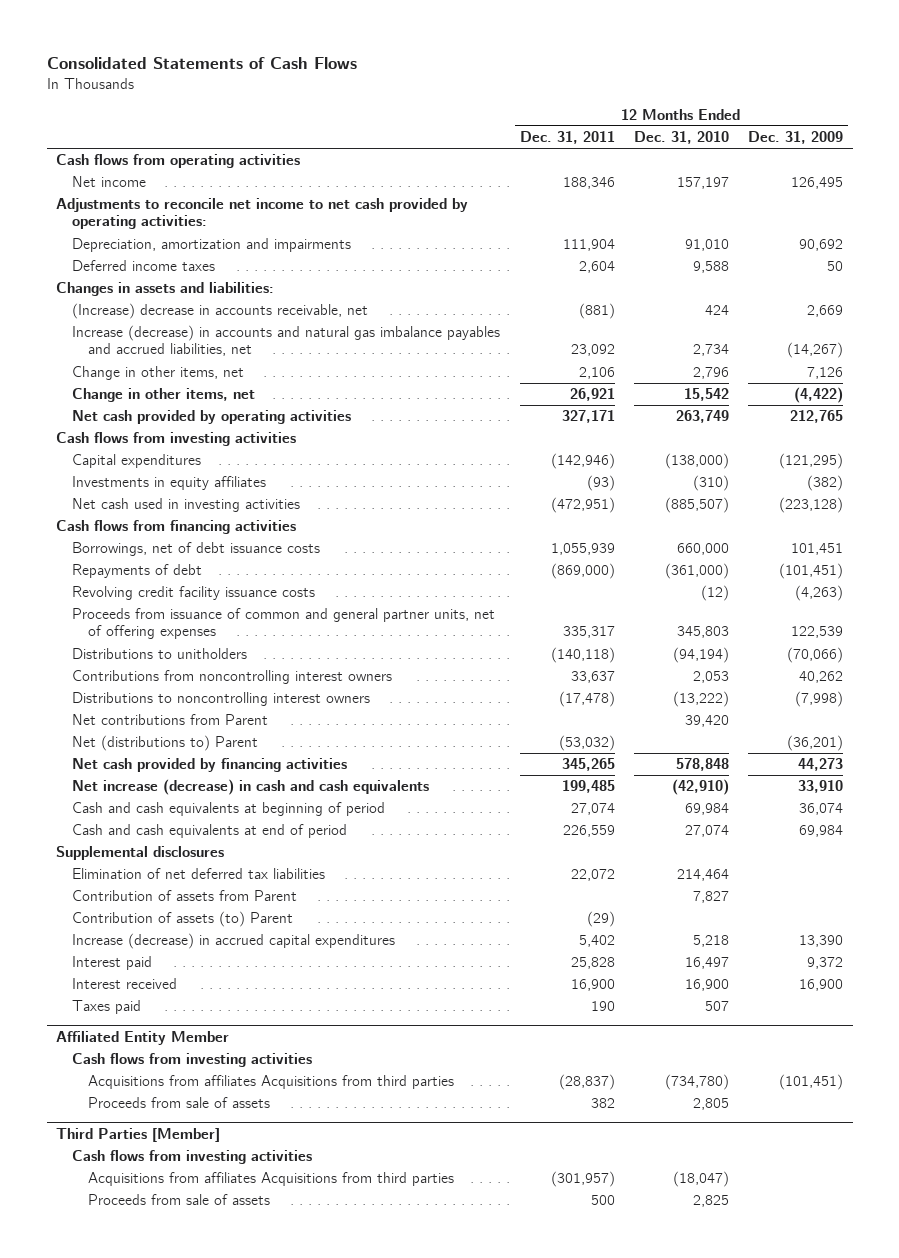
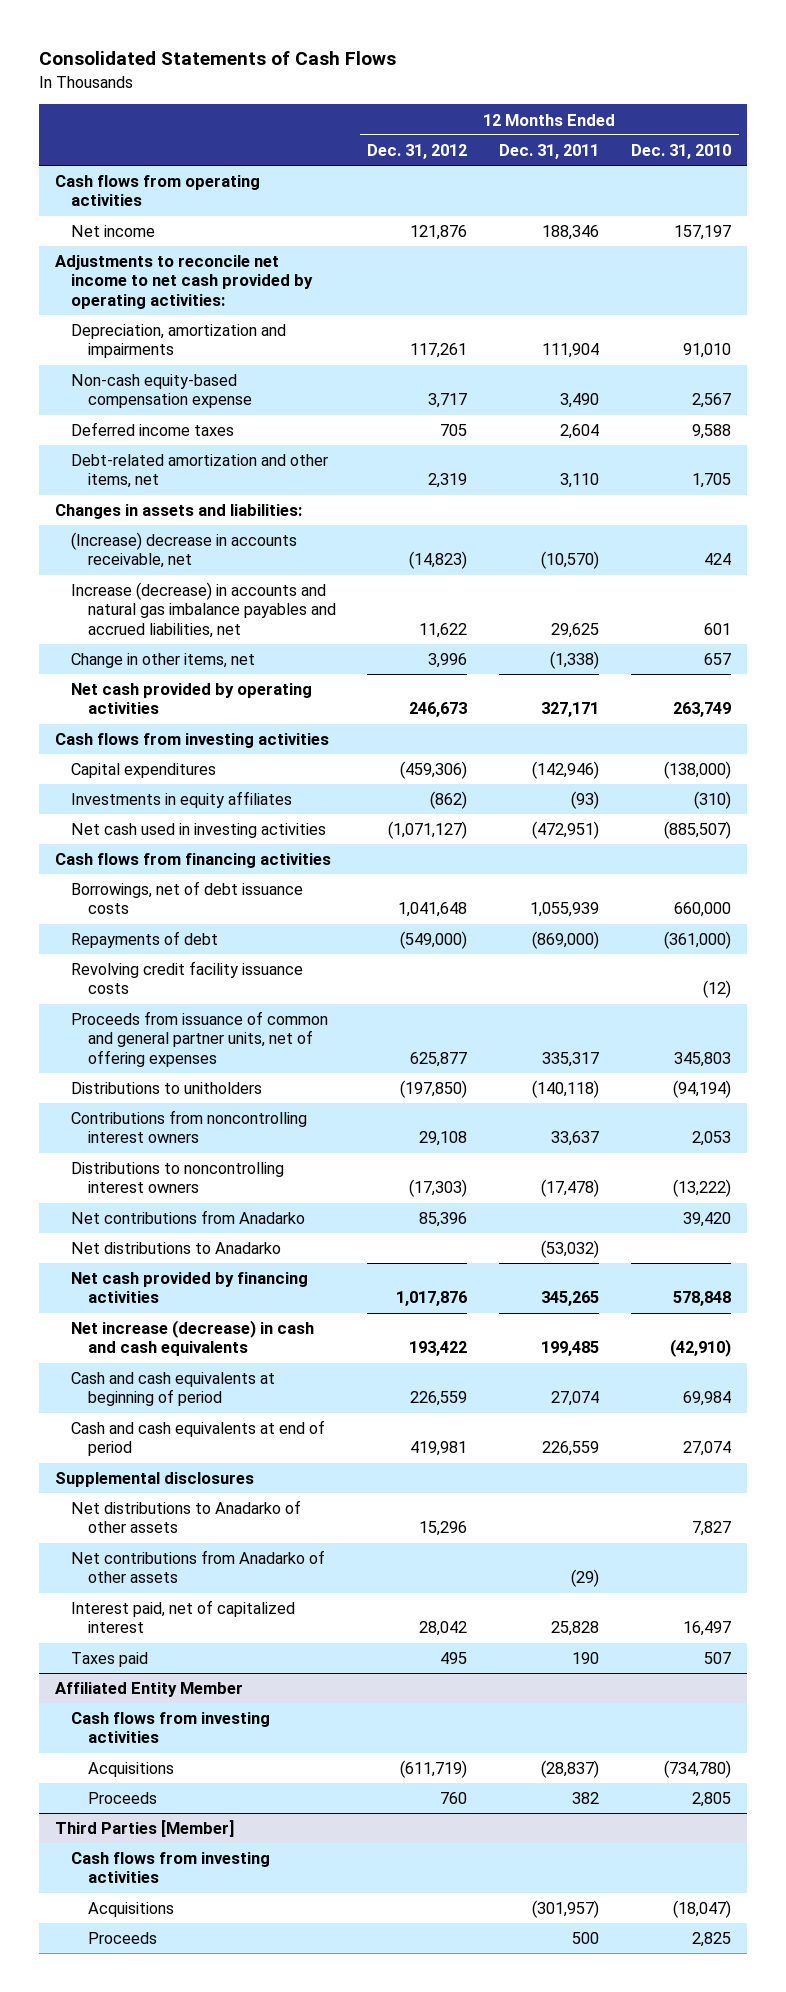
[748,130,844,144] Dec. 31, 2009 -> none
none -> [367,143,468,159] Dec. 31, 2012
none -> [71,374,252,409] Non-cash equity-based compensation expense
none -> [71,454,329,489] Debt-related amortization and other items, net
[72,388,256,403] Change in other items, net -> none
[578,303,615,320] (881) -> [541,551,600,570] (10,570)
[570,344,615,357] 23,092 -> [551,622,600,638] 29,625
[692,344,729,357] 2,734 -> [703,622,731,635] 601
[578,367,615,380] 2,106 -> [550,651,600,670] (1,338)
[692,367,729,380] 2,796 -> [703,653,731,666] 657
[72,714,269,726] Net contributions from Parent -> [71,1210,306,1225] Net contributions from Anadarko
[72,735,259,752] Net (distributions to) Parent -> [71,1242,282,1255] Net distributions to Anadarko
[72,868,326,880] Elimination of net deferred tax liabilities -> none
[72,933,396,950] Increase (decrease) in accrued capital expenditures -> none
[72,978,178,990] Interest received -> none
[72,890,298,902] Contribution of assets from Parent -> [71,1500,302,1534] Net distributions to Anadarko of other assets
[72,911,294,928] Contribution of assets (to) Parent -> [71,1550,326,1584] Net contributions from Anadarko of other assets
[72,956,153,971] Interest paid -> [71,1600,296,1634] Interest paid, net of capitalized interest
[88,1075,455,1090] Acquisitions from affiliates Acquisitions from third parties -> [87,1762,174,1778] Acquisitions
[88,1097,271,1109] Proceeds from sale of assets -> [87,1792,157,1805] Proceeds
[88,1172,455,1187] Acquisitions from affiliates Acquisitions from third parties -> [87,1902,174,1918] Acquisitions
[88,1194,271,1206] Proceeds from sale of assets -> [87,1932,157,1945] Proceeds

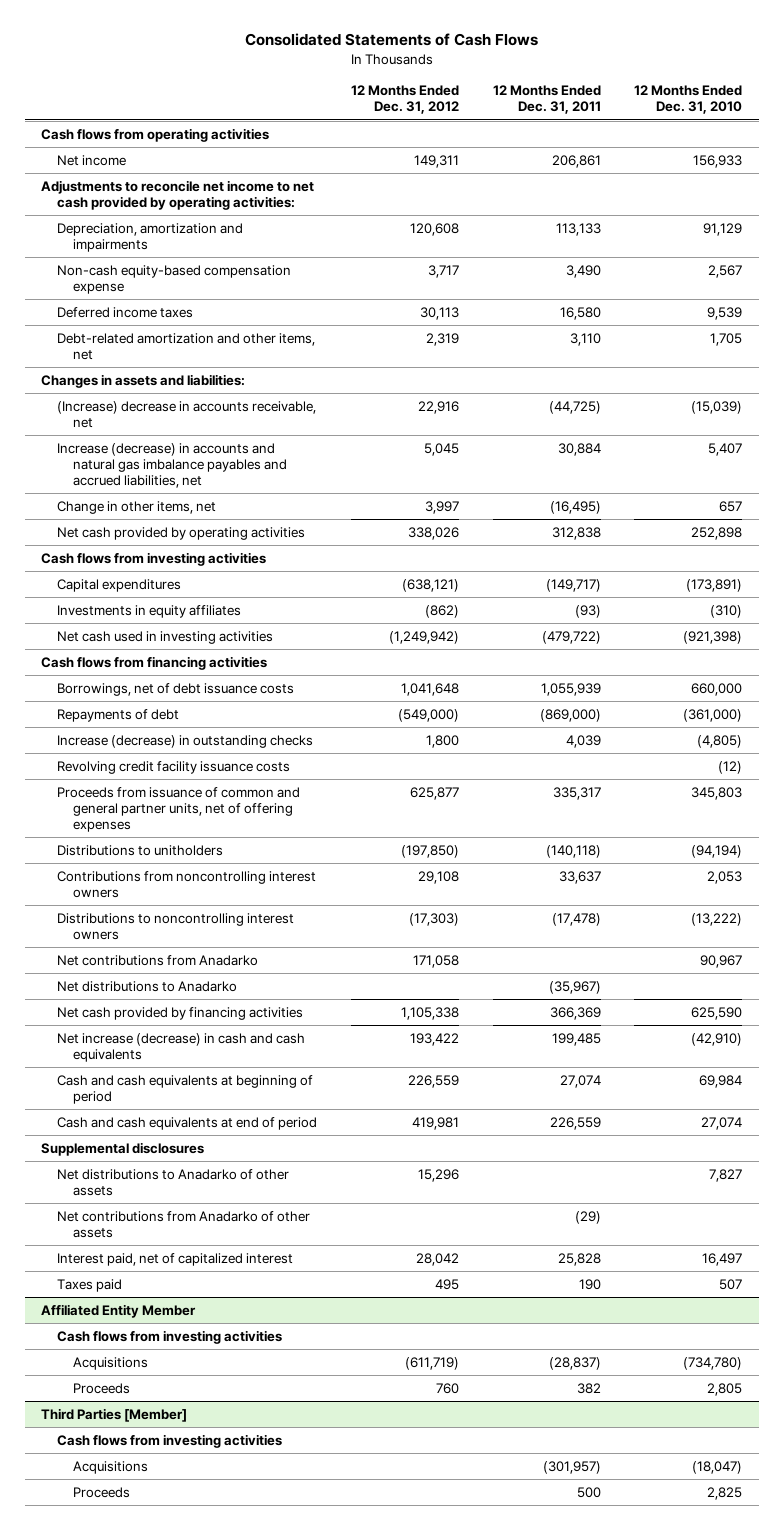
[410,225,468,241] 121,876 -> [413,155,459,169] 149,311
[542,225,600,241] 188,346 -> [551,155,601,169] 206,861
[673,225,731,241] 157,197 -> [693,155,743,169] 156,933
[410,343,468,359] 117,261 -> [409,223,459,237] 120,608
[542,343,600,359] 111,904 -> [555,223,601,237] 113,133
[682,343,731,359] 91,010 -> [703,223,743,237] 91,129
[440,424,468,437] 705 -> [419,307,459,321] 30,113
[560,424,600,440] 2,604 -> [559,307,601,321] 16,580
[691,424,731,440] 9,588 -> [707,307,743,321] 9,539
[409,551,468,570] (14,823) -> [417,401,459,415] 22,916
[541,551,600,570] (10,570) -> [548,401,601,415] (44,725)
[703,553,731,566] 424 -> [691,401,743,415] (15,039)
[419,622,468,638] 11,622 -> [423,443,459,457] 5,045
[551,622,600,638] 29,625 -> [557,443,601,457] 30,884
[703,622,731,635] 601 -> [708,443,743,457] 5,407
[428,653,468,669] 3,996 -> [424,501,459,515] 3,997
[550,651,600,670] (1,338) -> [549,501,601,515] (16,495)
[409,702,468,718] 246,673 -> [407,527,459,541] 338,026
[541,702,600,718] 327,171 -> [551,527,601,541] 312,838
[672,702,731,718] 263,749 -> [691,527,743,541] 252,898
[400,761,468,780] (459,306) -> [401,579,459,593] (638,121)
[532,761,600,780] (142,946) -> [545,579,601,593] (149,717)
[663,761,731,780] (138,000) -> [686,579,743,593] (173,891)
[388,821,468,840] (1,071,127) -> [388,631,459,645] (1,249,942)
[532,821,600,840] (472,951) -> [541,631,601,645] (479,722)
[663,821,731,840] (885,507) -> [683,631,743,645] (921,398)
none -> [57,735,314,749] Increase (decrease) in outstanding checks
[419,1212,468,1228] 85,396 -> [412,955,459,969] 171,058
[682,1212,731,1228] 39,420 -> [700,955,743,969] 90,967
[541,1240,600,1259] (53,032) -> [548,981,601,995] (35,967)
[396,1291,468,1307] 1,017,876 -> [400,1007,459,1021] 1,105,338
[541,1291,600,1307] 345,265 -> [549,1007,601,1021] 366,369
[672,1291,731,1307] 578,848 -> [691,1007,743,1021] 625,590

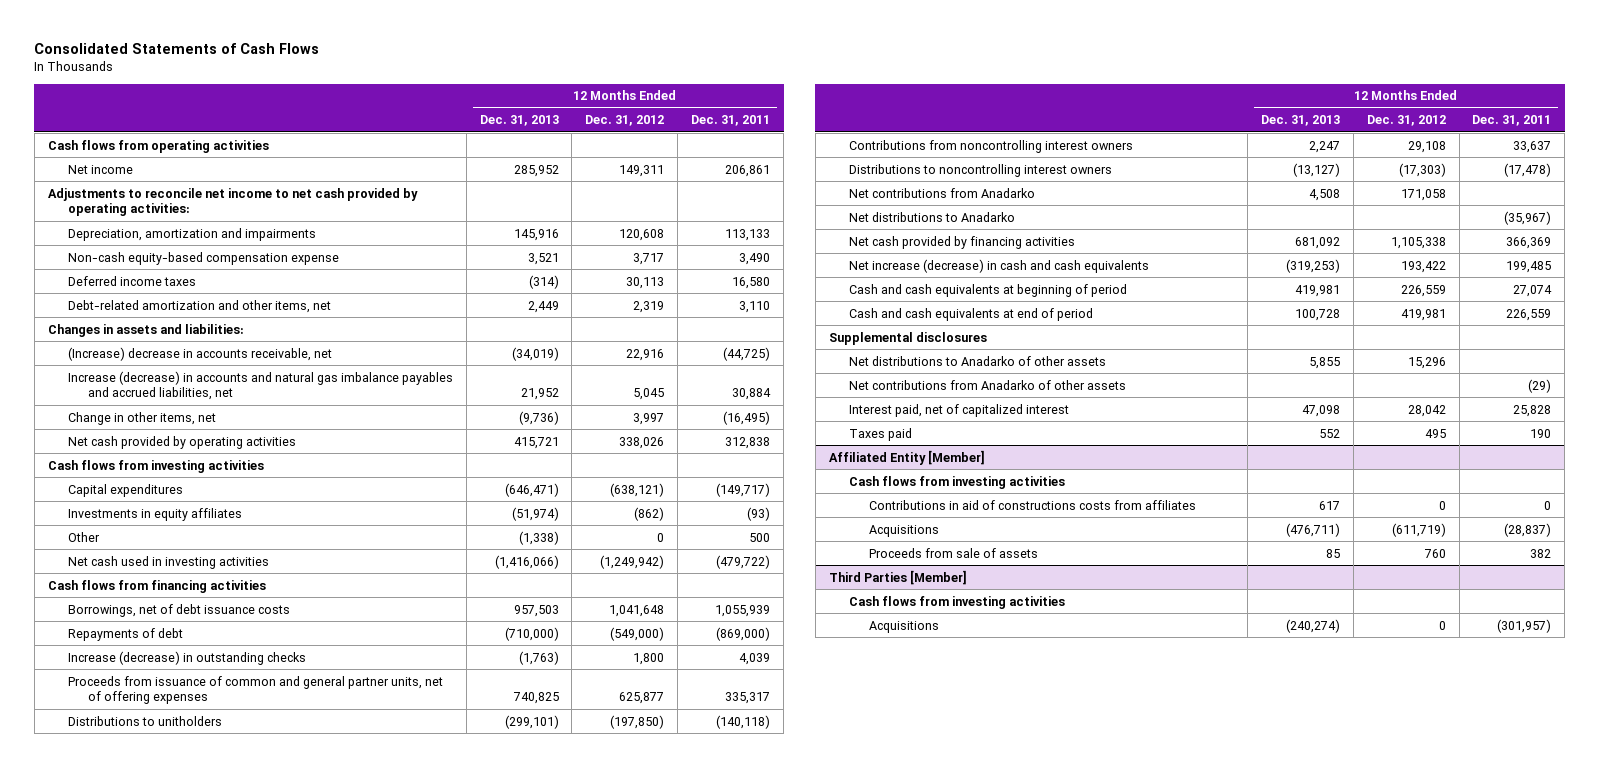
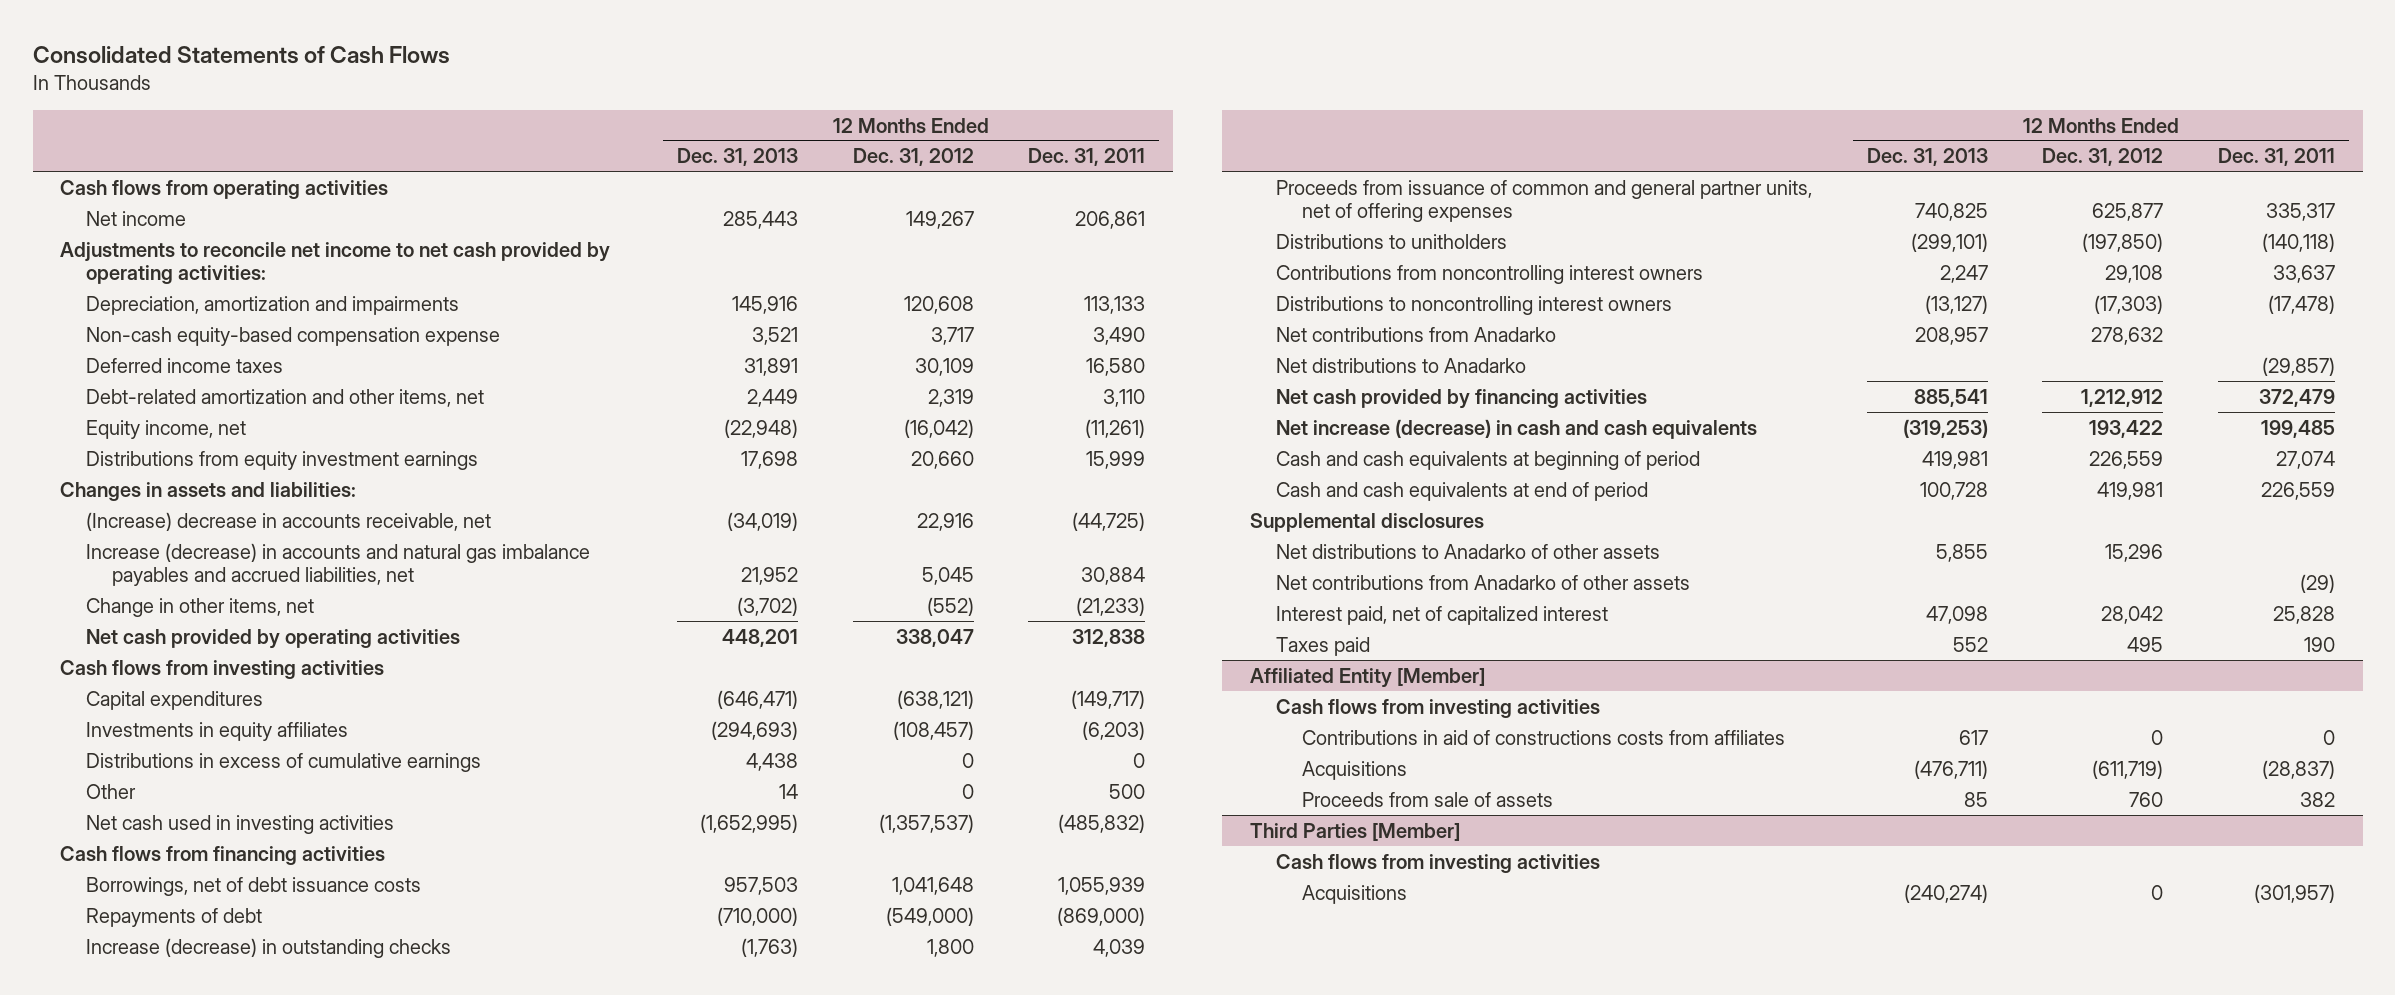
[513,164,559,177] 285,952 -> [722,210,798,229] 285,443
[619,164,665,177] 149,311 -> [905,210,974,229] 149,267
[528,274,559,289] (314) -> [743,357,798,376] 31,891
[626,276,665,289] 30,113 -> [914,357,974,376] 30,109
none -> [85,419,246,439] Equity income, net
none -> [85,450,478,470] Distributions from equity investment earnings
[518,410,559,425] (9,736) -> [736,596,798,616] (3,702)
[633,412,665,425] 3,997 -> [926,596,974,616] (552)
[723,410,771,425] (16,495) -> [1076,596,1146,616] (21,233)
[513,436,559,449] 415,721 -> [721,628,798,647] 448,201
[619,436,665,449] 338,026 -> [895,628,974,647] 338,047
[511,506,559,521] (51,974) -> [710,720,798,740] (294,693)
[634,506,665,521] (862) -> [892,720,974,740] (108,457)
[747,506,771,521] (93) -> [1082,720,1146,740] (6,203)
none -> [85,752,481,772] Distributions in excess of cumulative earnings
[518,530,559,545] (1,338) -> [778,783,798,799] 14
[494,554,559,569] (1,416,066) -> [699,813,798,833] (1,652,995)
[600,554,665,569] (1,249,942) -> [878,813,974,833] (1,357,537)
[716,554,771,569] (479,722) -> [1058,813,1146,833] (485,832)
[1308,188,1340,201] 4,508 -> [1914,326,1988,345] 208,957
[1400,188,1446,201] 171,058 -> [2091,326,2164,345] 278,632
[1504,210,1552,225] (35,967) -> [2262,356,2336,376] (29,857)
[1294,236,1340,249] 681,092 -> [1913,388,1988,407] 885,541
[1390,236,1446,249] 1,105,338 -> [2081,388,2164,407] 1,212,912
[1506,236,1552,249] 366,369 -> [2259,388,2336,407] 372,479

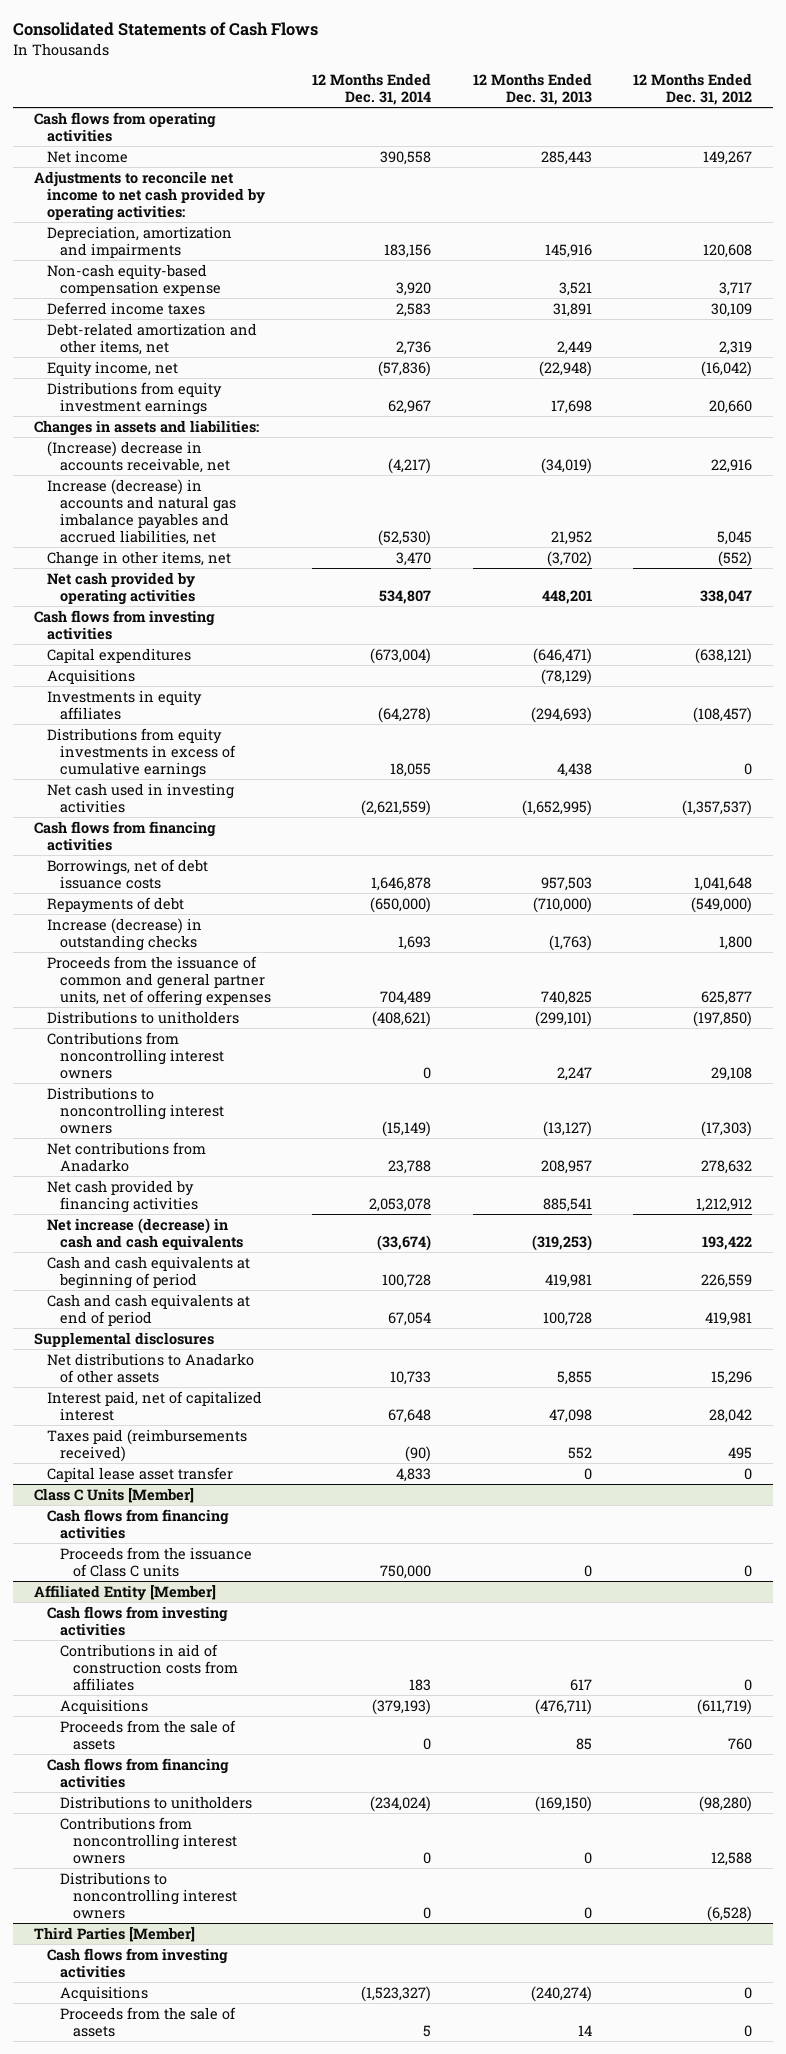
[1028,148,1146,167] Dec. 31, 2011 -> none
none -> [312,72,432,105] 12 Months Ended Dec. 31, 2014
none -> [46,668,135,684] Acquisitions
[85,783,136,799] Other -> none
[85,752,481,772] Distributions in excess of cumulative earnings -> [46,727,237,778] Distributions from equity investments in excess of cumulative earnings
[1275,179,1812,223] Proceeds from issuance of common and general partner units, net of offering expenses -> [46,955,272,1006] Proceeds from the issuance of common and general partner units, net of offering expenses
[1275,357,1526,373] Net distributions to Anadarko -> none
[1275,574,1690,590] Net contributions from Anadarko of other assets -> none
[1275,636,1370,656] Taxes paid -> [46,1428,247,1462] Taxes paid (reimbursements received)
none -> [46,1466,233,1482] Capital lease asset transfer
none -> [33,1487,194,1503] Class C Units [Member]
none -> [46,1508,229,1539] Cash flows from financing activities
none -> [60,1546,253,1577] Proceeds from the issuance of Class C units
[1301,729,1785,745] Contributions in aid of constructions costs from affiliates -> [60,1643,239,1691] Contributions in aid of construction costs from affiliates
[1301,791,1553,807] Proceeds from sale of assets -> [60,1719,237,1750] Proceeds from the sale of assets
none -> [46,1757,229,1788] Cash flows from financing activities
none -> [60,1795,253,1809] Distributions to unitholders
none -> [60,1816,238,1864] Contributions from noncontrolling interest owners
none -> [60,1871,238,1919] Distributions to noncontrolling interest owners
none -> [60,2006,237,2037] Proceeds from the sale of assets

